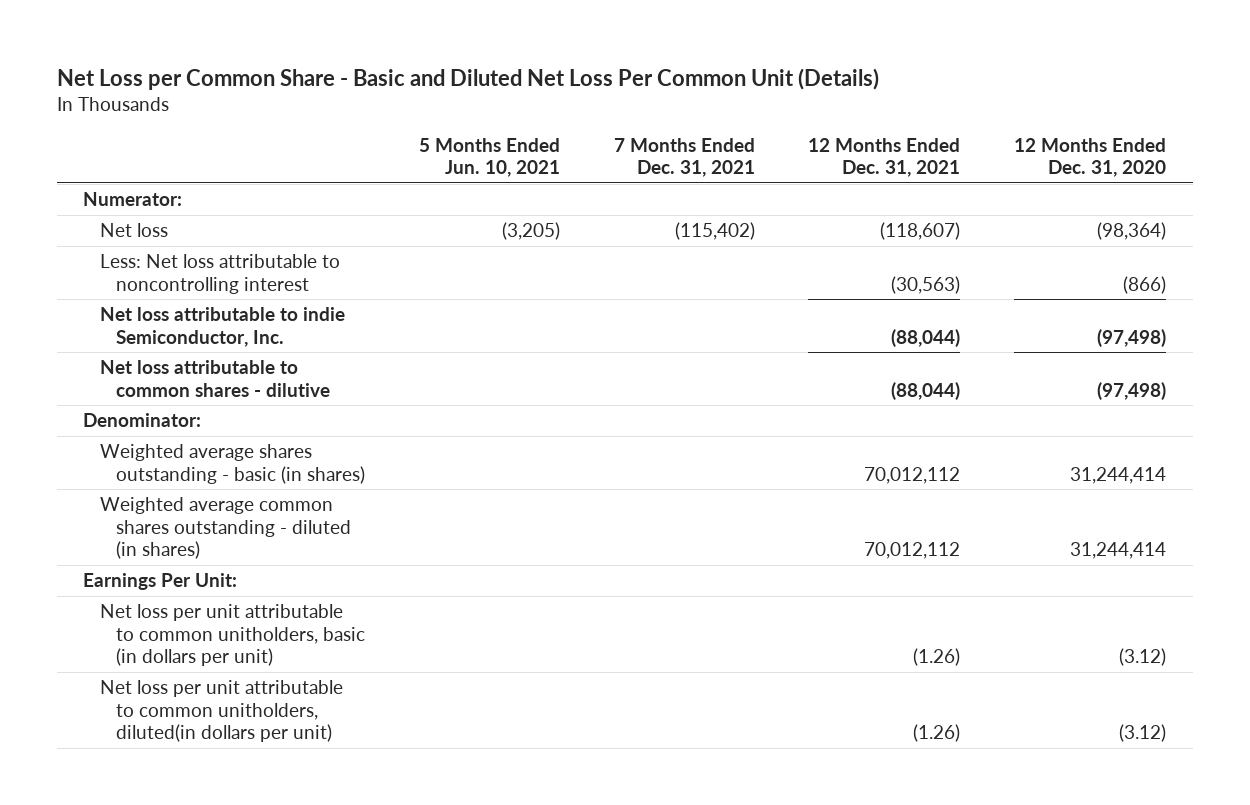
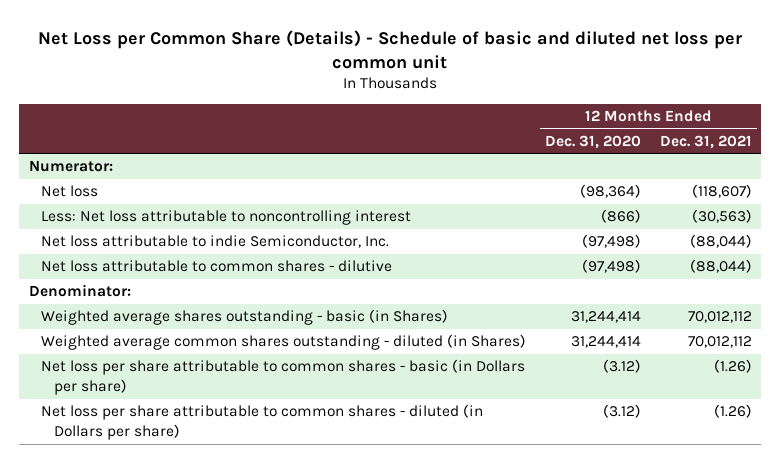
[56,67,879,90] Net Loss per Common Share - Basic and Diluted Net Loss Per Common Unit (Details) -> [38,29,743,69] Net Loss per Common Share (Details) - Schedule of basic and diluted net loss per common unit
[419,137,561,178] 5 Months Ended Jun. 10, 2021 -> none
[613,137,755,178] 7 Months Ended Dec. 31, 2021 -> none
[83,573,238,591] Earnings Per Unit: -> none
[99,444,366,484] Weighted average shares outstanding - basic (in shares) -> [41,309,449,326] Weighted average shares outstanding - basic (in Shares)
[99,497,352,559] Weighted average common shares outstanding - diluted (in shares) -> [41,334,527,351] Weighted average common shares outstanding - diluted (in Shares)
[99,604,366,666] Net loss per unit attributable to common unitholders, basic (in dollars per unit) -> [41,359,526,396] Net loss per share attributable to common shares - basic (in Dollars per share)
[99,680,343,742] Net loss per unit attributable to common unitholders, diluted(in dollars per unit) -> [41,404,484,441] Net loss per share attributable to common shares - diluted (in Dollars per share)

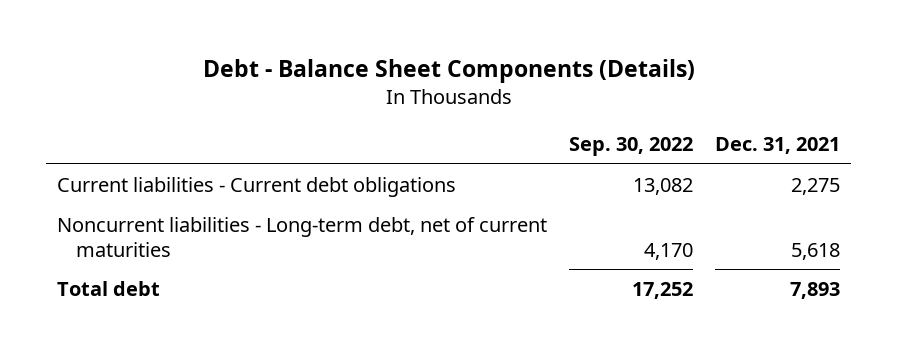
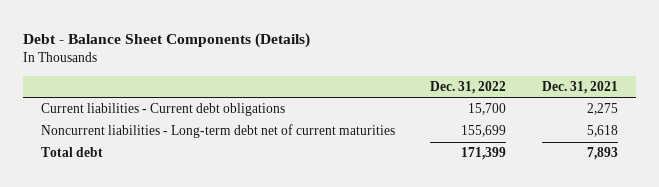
[569,137,694,157] Sep. 30, 2022 -> none
none -> [430,81,507,95] Dec. 31, 2022
[57,217,548,257] Noncurrent liabilities - Long-term debt, net of current maturities -> [40,124,395,139] Noncurrent liabilities - Long-term debt net of current maturities

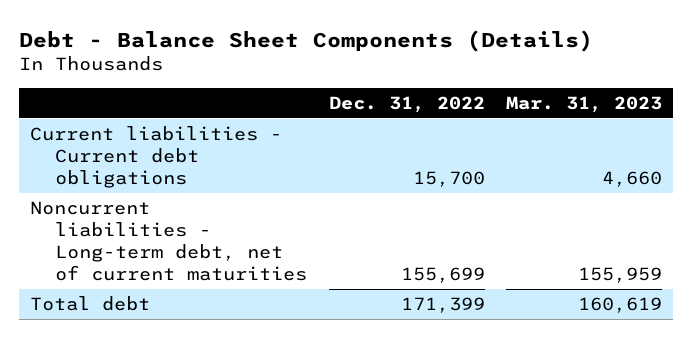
[541,81,618,95] Dec. 31, 2021 -> none
none -> [506,95,663,113] Mar. 31, 2023
[40,124,395,139] Noncurrent liabilities - Long-term debt net of current maturities -> [30,201,308,282] Noncurrent liabilities - Long-term debt, net of current maturities

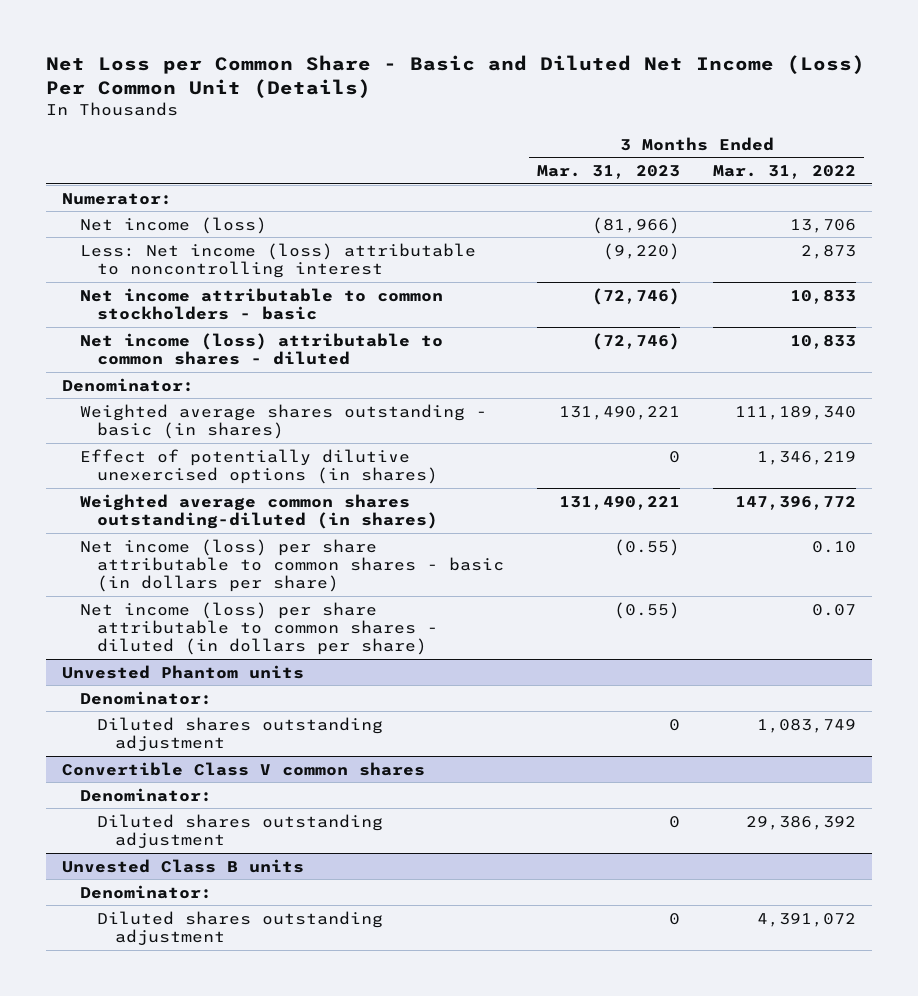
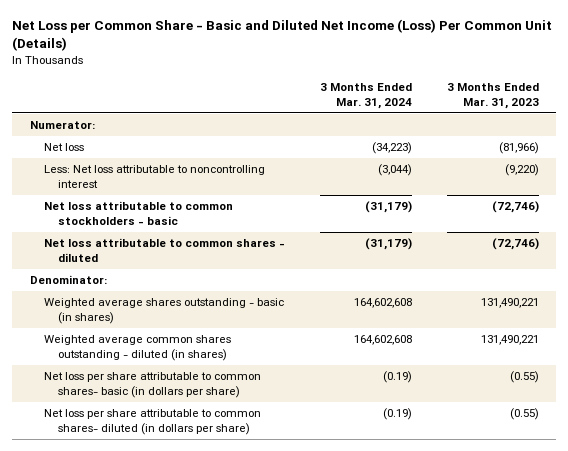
[713,165,857,180] Mar. 31, 2022 -> none
none -> [319,83,412,109] 3 Months Ended Mar. 31, 2024
[79,216,267,234] Net income (loss) -> [43,143,84,152] Net loss
[79,242,476,278] Less: Net income (loss) attributable to noncontrolling interest -> [43,165,265,188] Less: Net loss attributable to noncontrolling interest
[79,287,443,320] Net income attributable to common stockholders - basic -> [43,201,233,225] Net loss attributable to common stockholders - basic
[79,332,443,365] Net income (loss) attributable to common shares - diluted -> [43,238,285,262] Net loss attributable to common shares - diluted
[79,448,439,484] Effect of potentially dilutive unexercised options (in shares) -> none
[62,664,305,679] Unvested Phantom units -> none
[79,690,212,705] Denominator: -> none
[97,716,384,752] Diluted shares outstanding adjustment -> none
[62,761,426,776] Convertible Class V common shares -> none
[79,787,212,802] Denominator: -> none
[97,813,384,849] Diluted shares outstanding adjustment -> none
[62,858,305,873] Unvested Class B units -> none
[79,884,212,899] Denominator: -> none
[97,910,384,946] Diluted shares outstanding adjustment -> none
[79,493,439,529] Weighted average common shares outstanding-diluted (in shares) -> [43,335,231,361] Weighted average common shares outstanding - diluted (in shares)
[79,538,505,593] Net income (loss) per share attributable to common shares - basic (in dollars per share) -> [43,372,261,398] Net loss per share attributable to common shares- basic (in dollars per share)
[79,601,439,656] Net income (loss) per share attributable to common shares - diluted (in dollars per share) -> [43,409,261,435] Net loss per share attributable to common shares- diluted (in dollars per share)

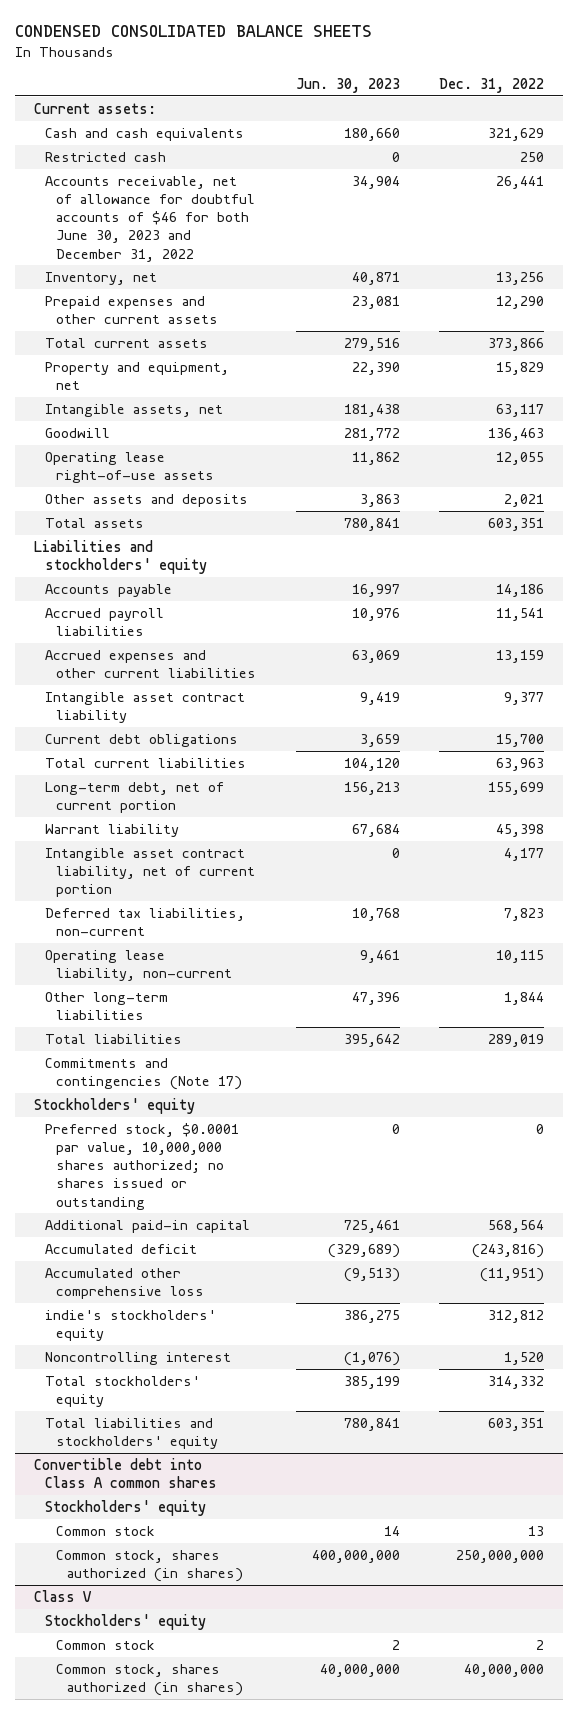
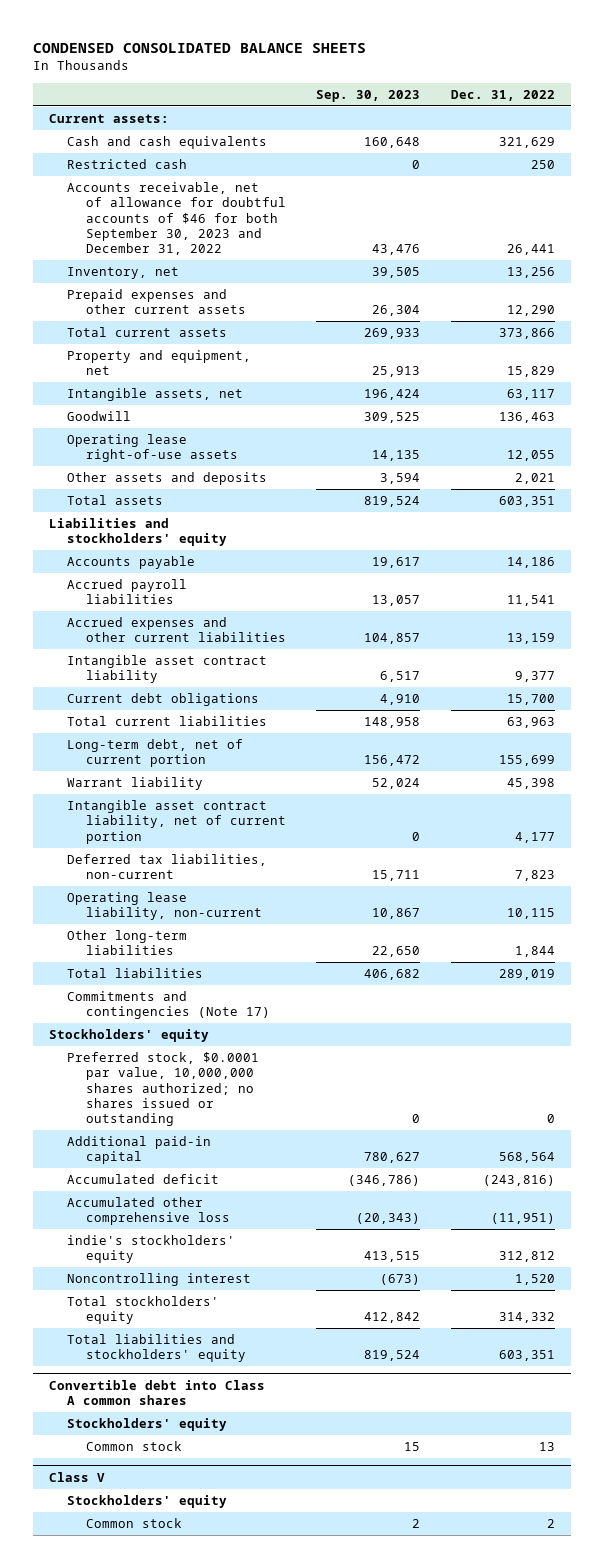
[295,77,400,93] Jun. 30, 2023 -> none
none -> [316,89,421,102] Sep. 30, 2023
[45,175,256,262] Accounts receivable, net of allowance for doubtful accounts of $46 for both June 30, 2023 and December 31, 2022 -> [67,182,286,256] Accounts receivable, net of allowance for doubtful accounts of $46 for both September 30, 2023 and December 31, 2022
[56,1549,244,1583] Common stock, shares authorized (in shares) -> none
[56,1663,244,1697] Common stock, shares authorized (in shares) -> none

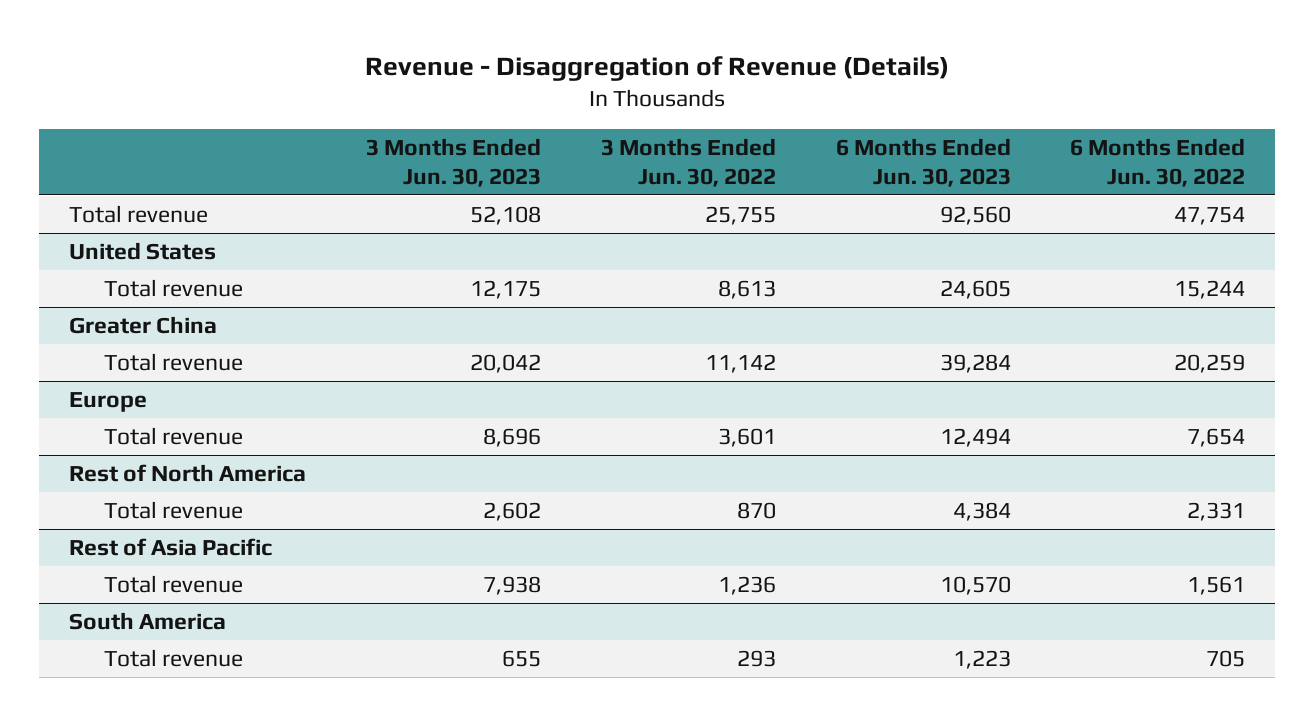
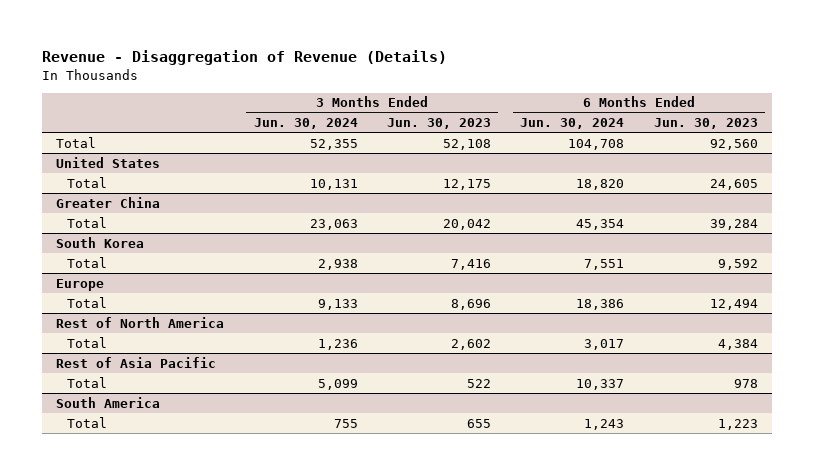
[600,137,776,187] 3 Months Ended Jun. 30, 2022 -> none
[1070,137,1246,187] 6 Months Ended Jun. 30, 2022 -> none
none -> [253,117,358,129] Jun. 30, 2024
none -> [520,117,625,129] Jun. 30, 2024
[69,205,209,224] Total revenue -> [56,136,97,148] Total
[103,279,243,298] Total revenue -> [66,176,107,188] Total
[103,353,243,372] Total revenue -> [66,216,107,228] Total
none -> [56,236,145,248] South Korea
none -> [66,256,107,268] Total
[103,427,243,446] Total revenue -> [66,296,107,308] Total
[103,501,243,520] Total revenue -> [66,336,107,348] Total
[103,575,243,594] Total revenue -> [66,376,107,388] Total
[482,576,541,596] 7,938 -> [466,378,491,388] 522
[939,576,1011,596] 10,570 -> [733,378,758,388] 978
[103,649,243,668] Total revenue -> [66,416,107,428] Total

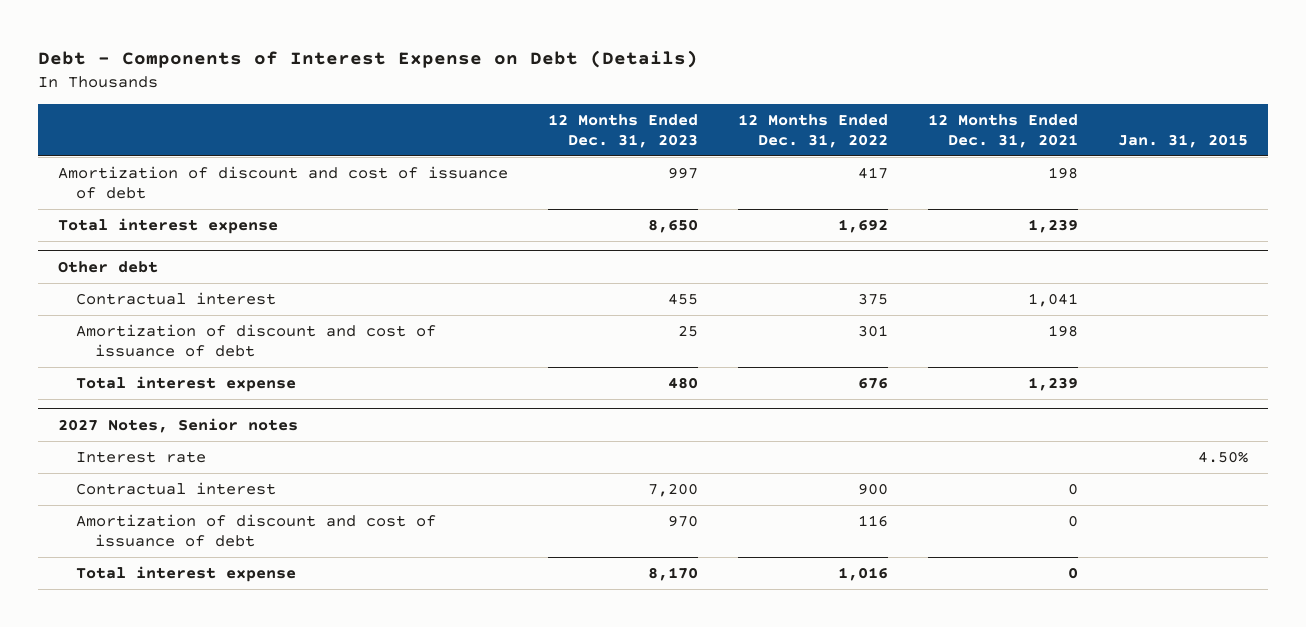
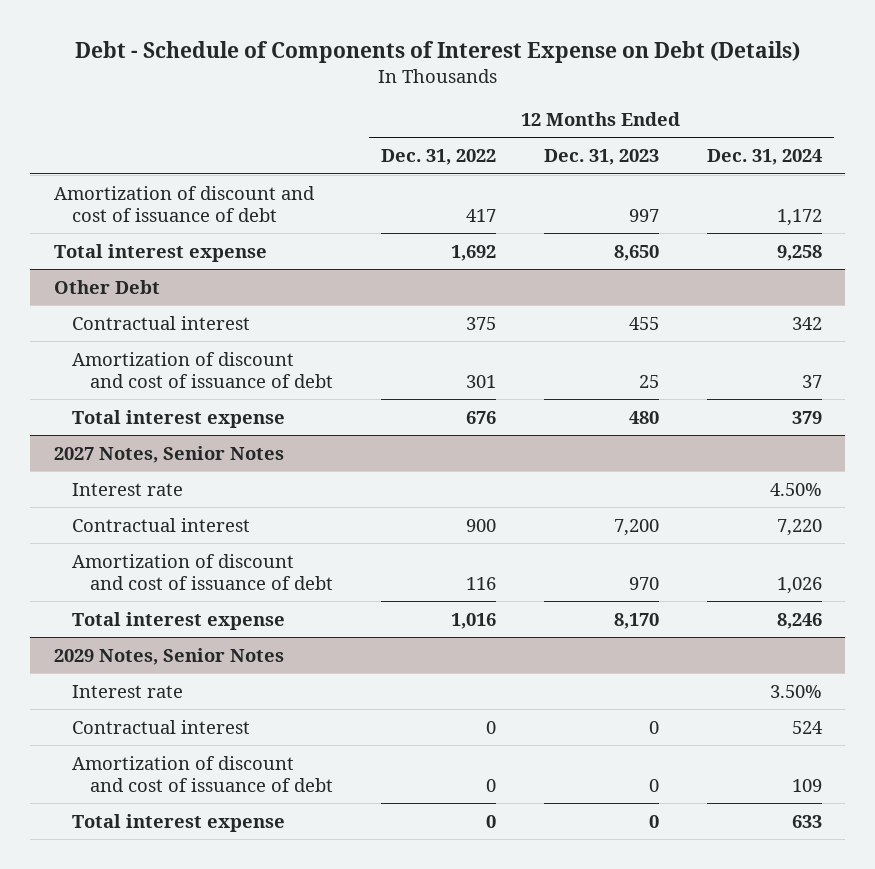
[37,50,698,69] Debt - Components of Interest Expense on Debt (Details) -> [74,41,800,64] Debt - Schedule of Components of Interest Expense on Debt (Details)
[927,114,1078,148] 12 Months Ended Dec. 31, 2021 -> none
[1117,133,1248,148] Jan. 31, 2015 -> none
none -> [706,149,822,166] Dec. 31, 2024
[57,261,158,274] Other debt -> [53,279,160,294] Other Debt
[57,418,298,434] 2027 Notes, Senior notes -> [53,445,284,463] 2027 Notes, Senior Notes
none -> [53,647,284,665] 2029 Notes, Senior Notes
none -> [71,684,183,698] Interest rate
none -> [71,719,250,734] Contractual interest
none -> [71,755,333,792] Amortization of discount and cost of issuance of debt
none -> [71,813,285,832] Total interest expense

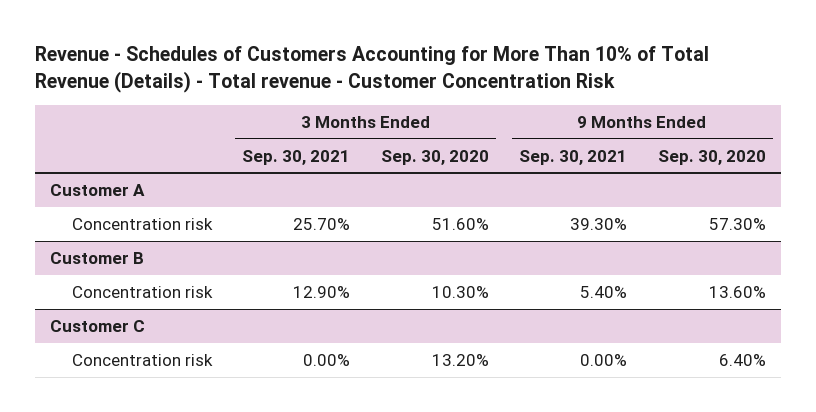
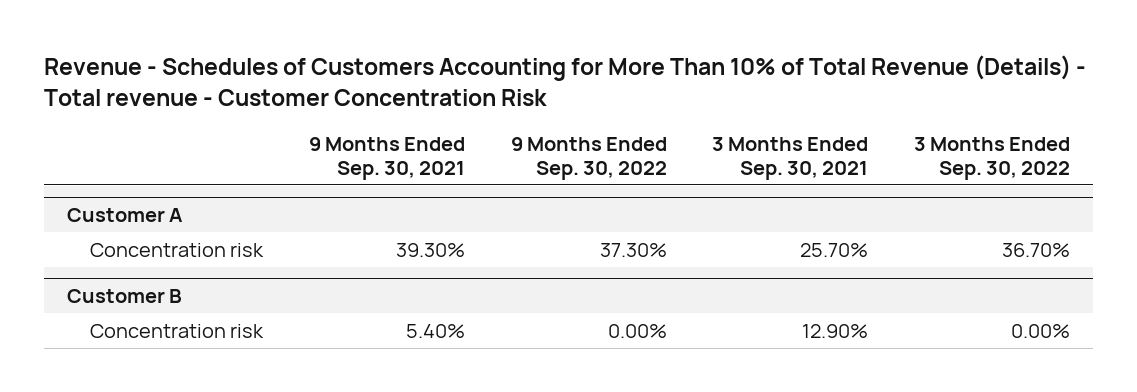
[380,149,489,165] Sep. 30, 2020 -> none
[657,149,766,165] Sep. 30, 2020 -> none
none -> [510,137,667,180] 9 Months Ended Sep. 30, 2022
none -> [914,137,1071,180] 3 Months Ended Sep. 30, 2022
[50,319,146,332] Customer C -> none
[71,353,213,366] Concentration risk -> none

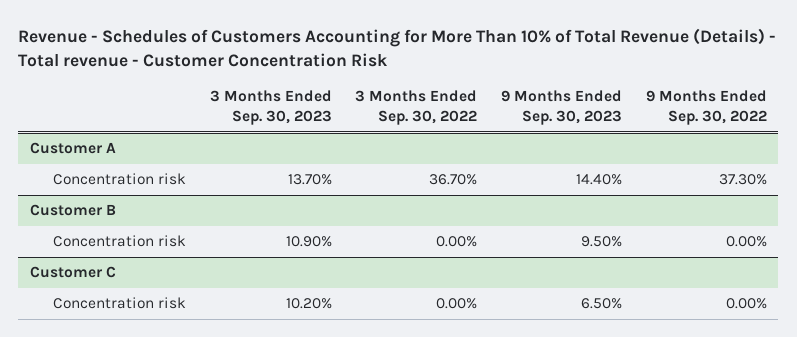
[308,137,465,180] 9 Months Ended Sep. 30, 2021 -> none
[712,137,869,180] 3 Months Ended Sep. 30, 2021 -> none
none -> [209,90,332,126] 3 Months Ended Sep. 30, 2023
none -> [500,90,622,126] 9 Months Ended Sep. 30, 2023
none -> [30,266,117,279] Customer C
none -> [53,297,187,310] Concentration risk

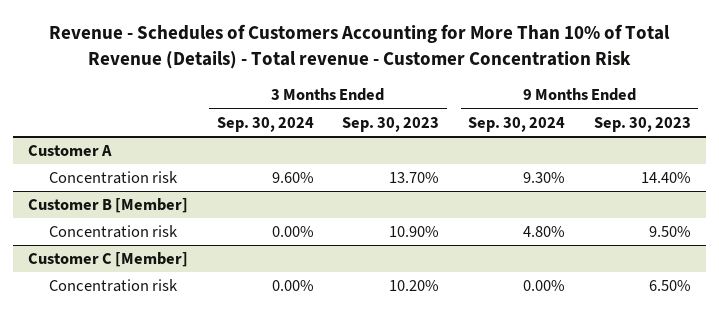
[355,90,478,126] 3 Months Ended Sep. 30, 2022 -> none
[645,90,767,126] 9 Months Ended Sep. 30, 2022 -> none
none -> [216,116,314,132] Sep. 30, 2024
none -> [468,116,566,132] Sep. 30, 2024
[30,204,117,217] Customer B -> [27,198,188,214] Customer B [Member]
[30,266,117,279] Customer C -> [27,252,188,268] Customer C [Member]

